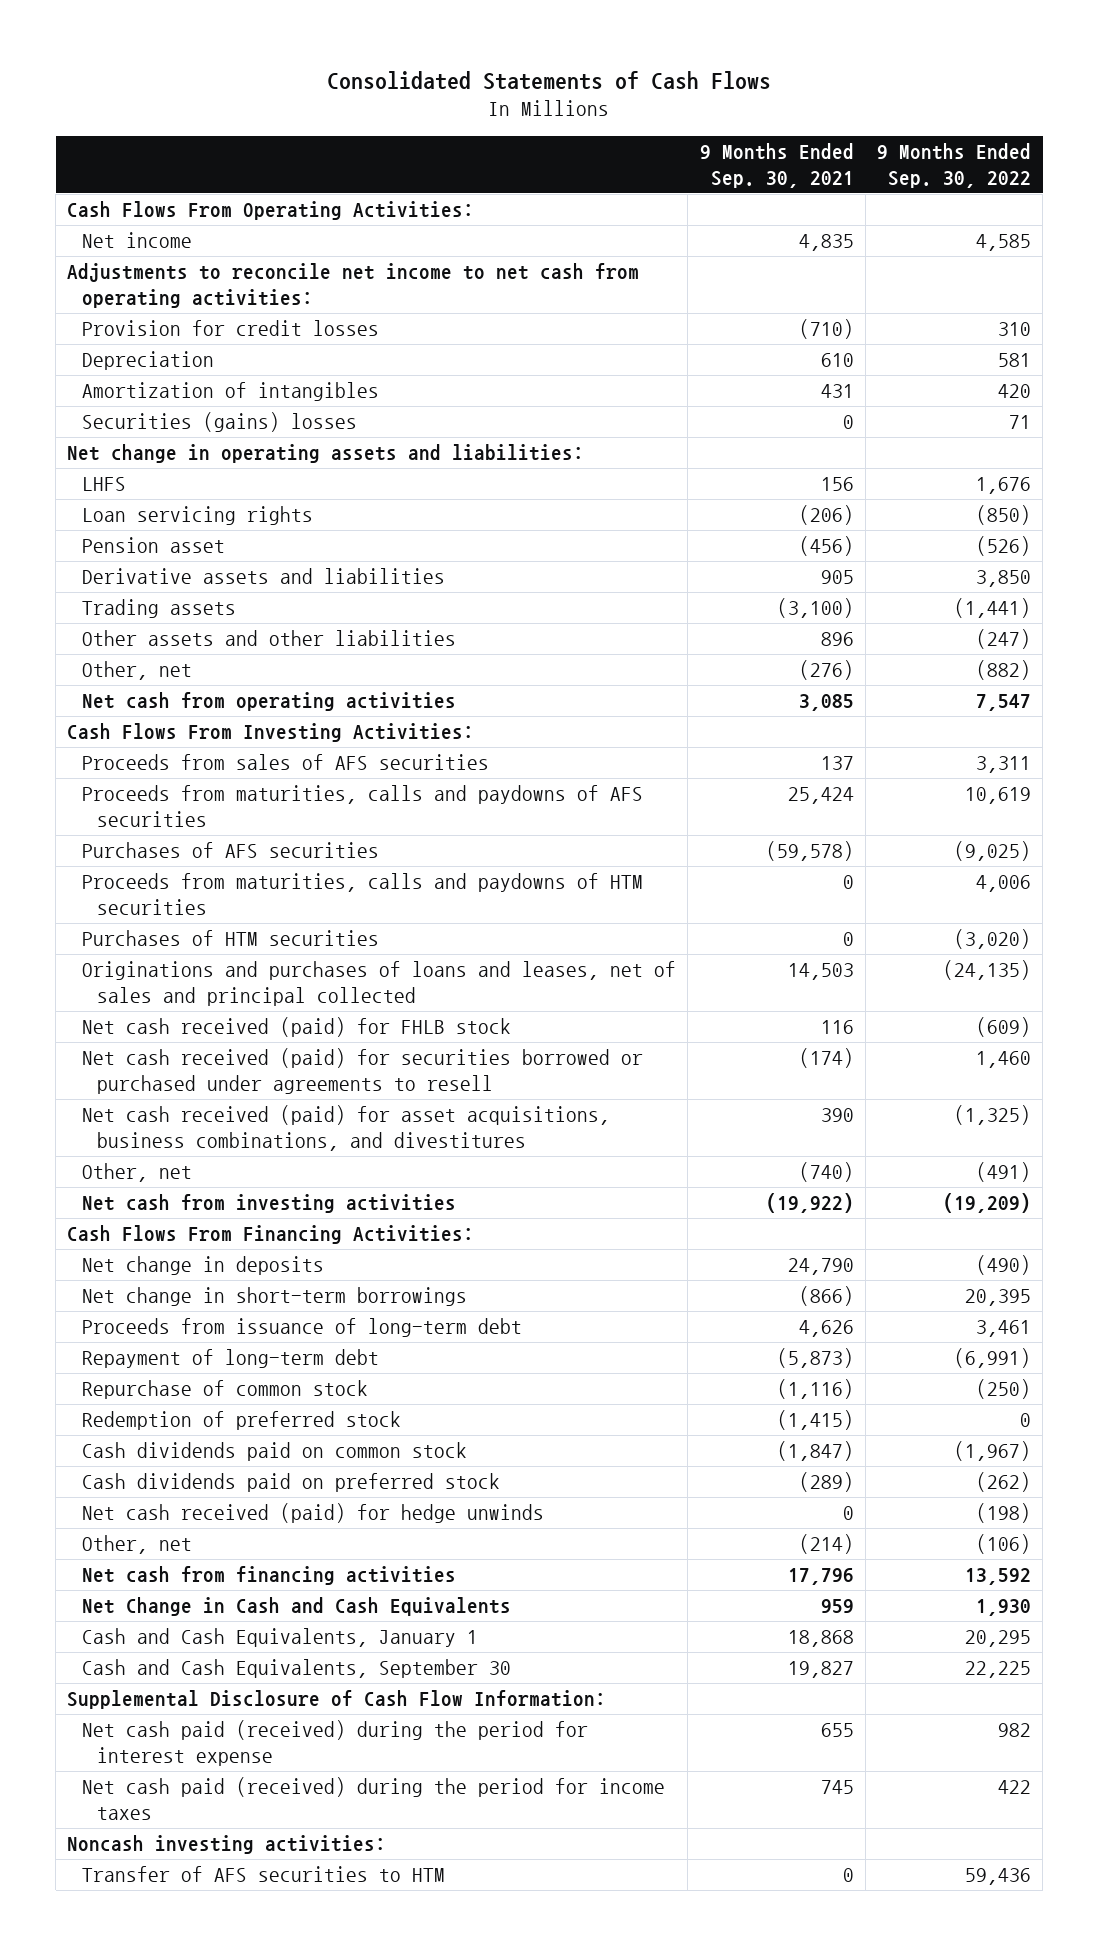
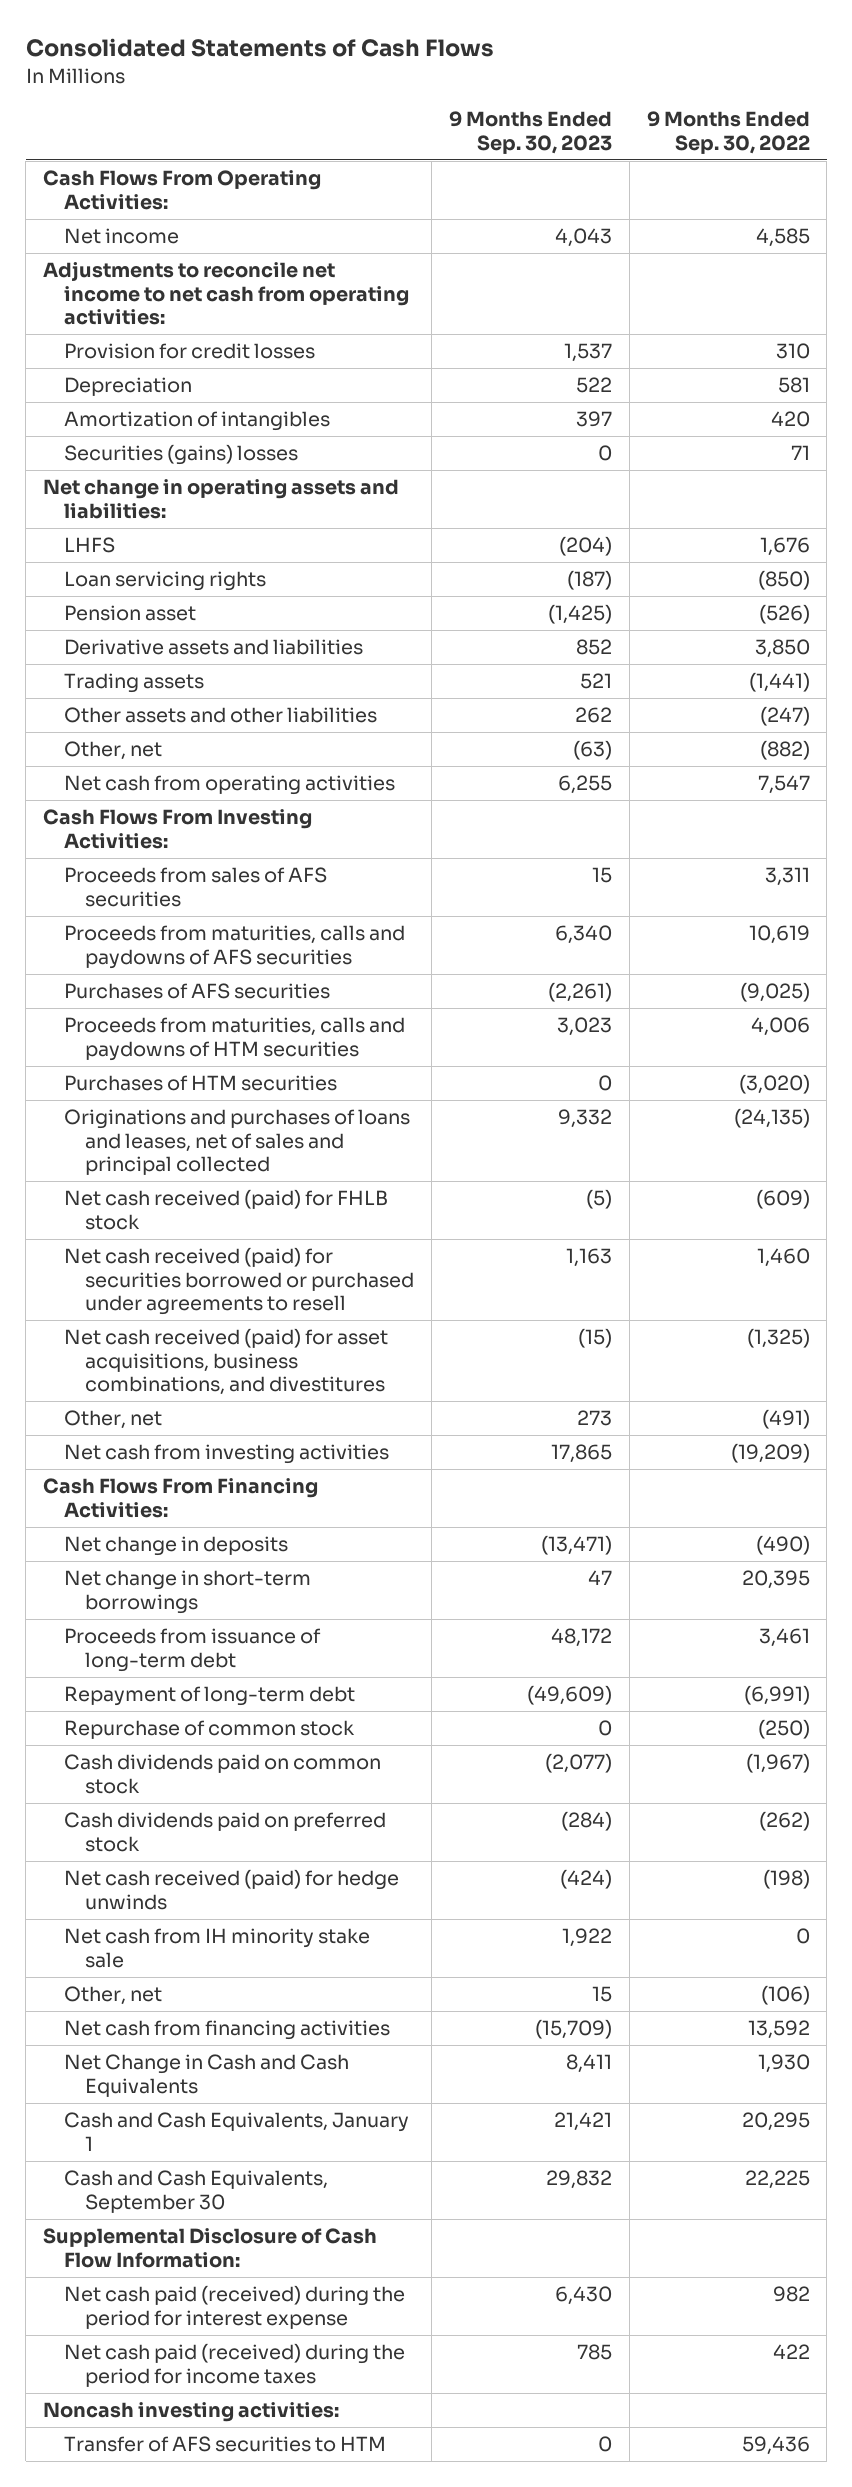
[699,142,854,188] 9 Months Ended Sep. 30, 2021 -> none
none -> [448,111,612,154] 9 Months Ended Sep. 30, 2023
[82,1411,402,1431] Redemption of preferred stock -> none
none -> [63,1928,370,1968] Net cash from IH minority stake sale

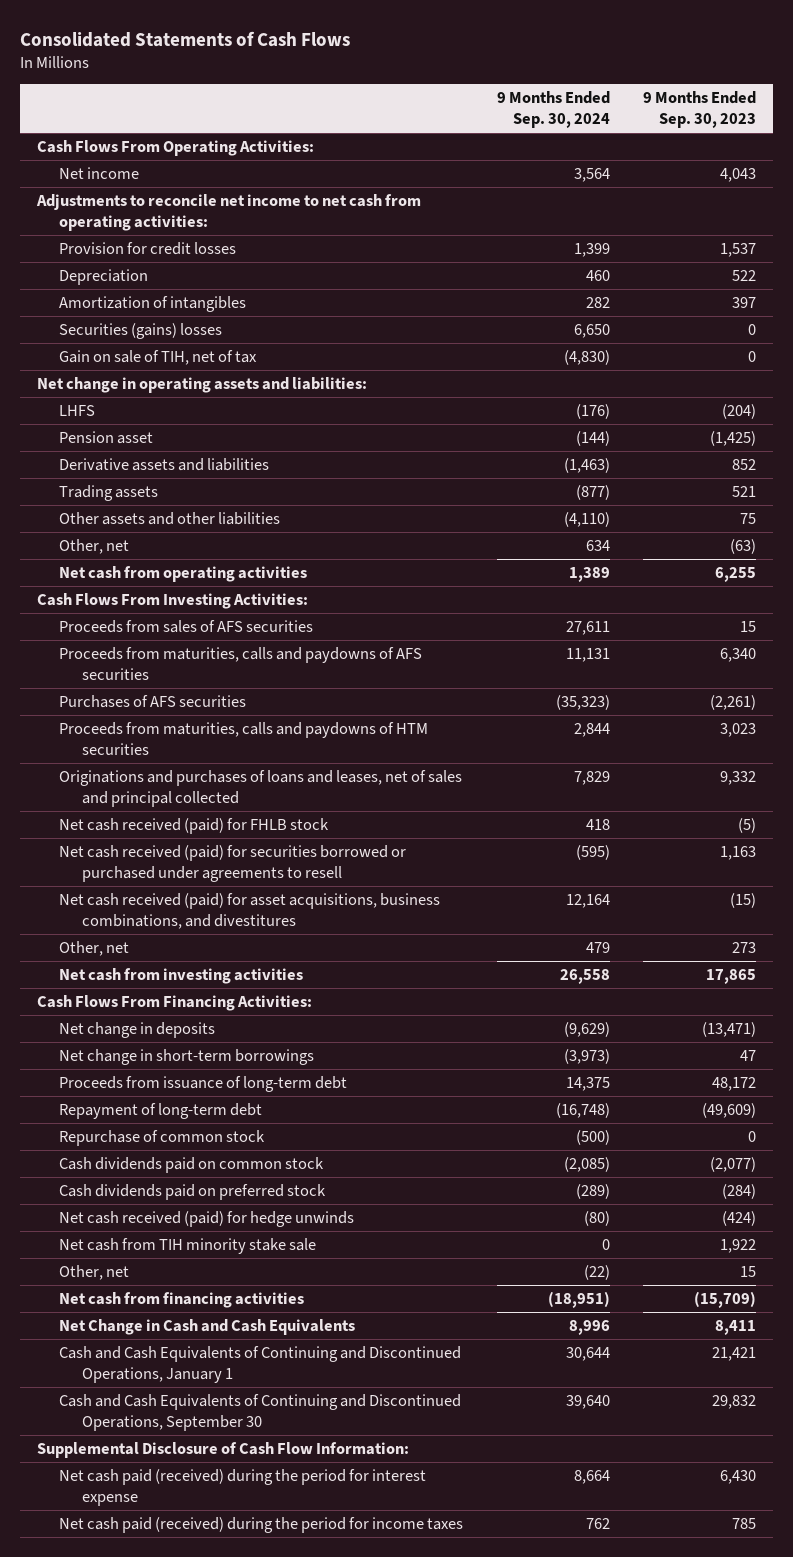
[646,111,810,154] 9 Months Ended Sep. 30, 2022 -> none
none -> [496,91,610,129] 9 Months Ended Sep. 30, 2024
none -> [59,349,258,365] Gain on sale of TIH, net of tax
[63,571,266,592] Loan servicing rights -> none
[574,707,612,724] 262 -> [740,512,757,524] 75
[63,1075,337,1092] Purchases of HTM securities -> none
[63,1928,370,1968] Net cash from IH minority stake sale -> [59,1237,317,1254] Net cash from TIH minority stake sale
[63,2112,409,2151] Cash and Cash Equivalents, January 1 -> [59,1345,462,1383] Cash and Cash Equivalents of Continuing and Discontinued Operations, January 1
[63,2170,328,2213] Cash and Cash Equivalents, September 30 -> [59,1393,462,1431] Cash and Cash Equivalents of Continuing and Discontinued Operations, September 30
[42,2402,339,2423] Noncash investing activities: -> none
[63,2436,386,2453] Transfer of AFS securities to HTM -> none

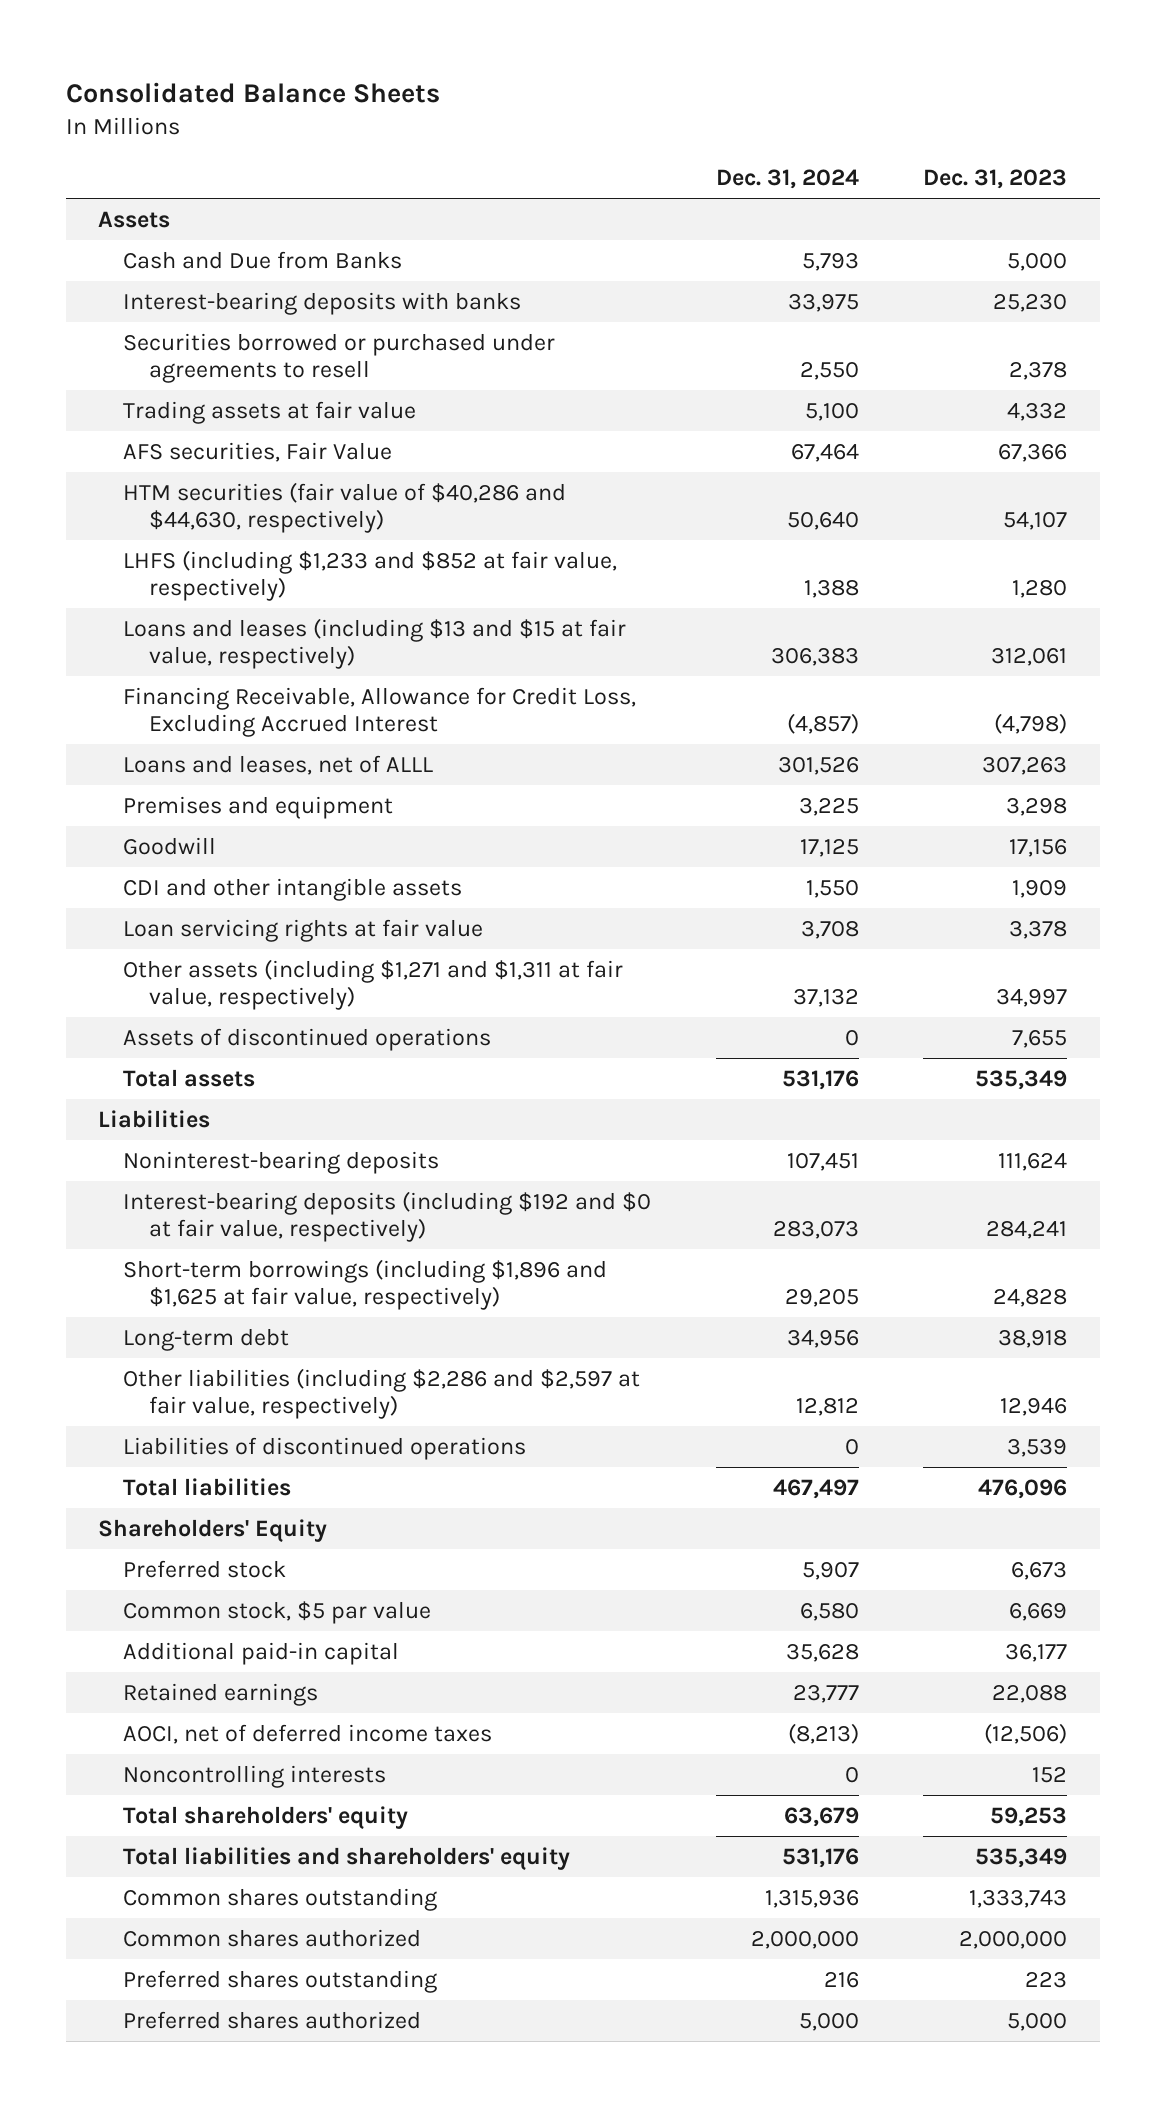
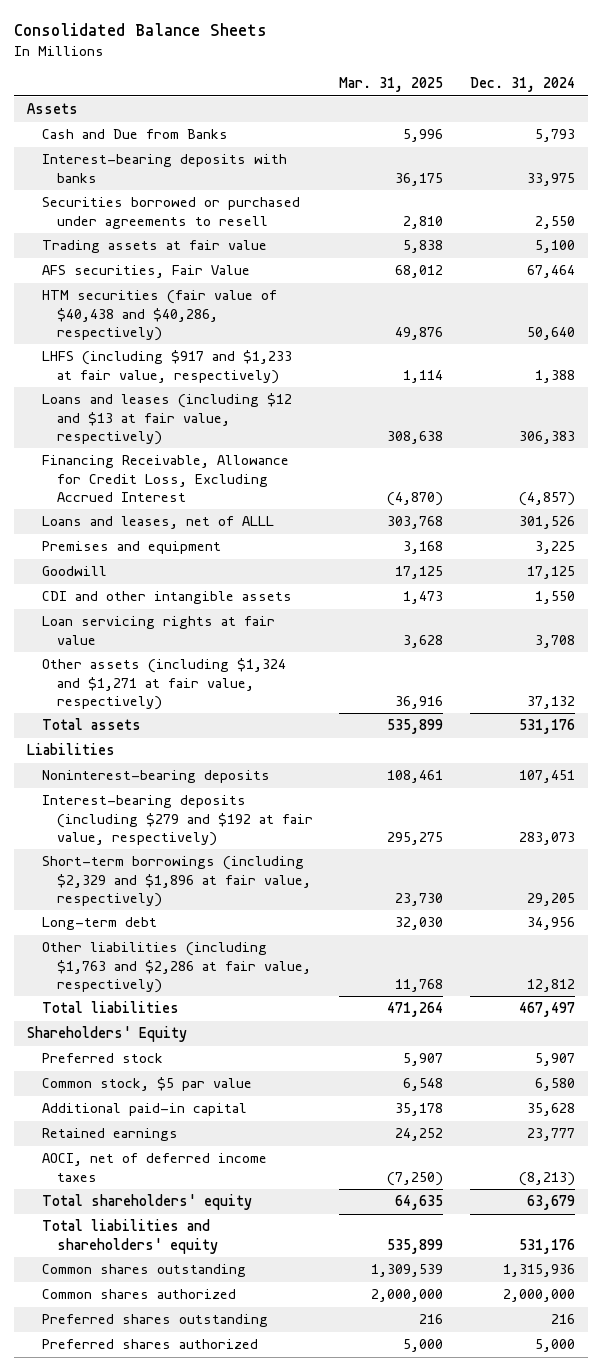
[923,168,1068,189] Dec. 31, 2023 -> none
none -> [339,77,444,93] Mar. 31, 2025
[123,481,567,533] HTM securities (fair value of $40,286 and $44,630, respectively) -> [41,290,277,342] HTM securities (fair value of $40,438 and $40,286, respectively)
[123,549,618,601] LHFS (including $1,233 and $852 at fair value, respectively) -> [41,350,292,384] LHFS (including $917 and $1,233 at fair value, respectively)
[123,617,627,669] Loans and leases (including $13 and $15 at fair value, respectively) -> [41,393,292,446] Loans and leases (including $12 and $13 at fair value, respectively)
[123,1027,492,1051] Assets of discontinued operations -> none
[123,958,624,1010] Other assets (including $1,271 and $1,311 at fair value, respectively) -> [41,658,286,711] Other assets (including $1,324 and $1,271 at fair value, respectively)
[123,1190,652,1242] Interest-bearing deposits (including $192 and $0 at fair value, respectively) -> [41,795,313,847] Interest-bearing deposits (including $279 and $192 at fair value, respectively)
[123,1258,608,1310] Short-term borrowings (including $1,896 and $1,625 at fair value, respectively) -> [41,856,311,908] Short-term borrowings (including $2,329 and $1,896 at fair value, respectively)
[123,1436,527,1460] Liabilities of discontinued operations -> none
[123,1367,641,1419] Other liabilities (including $2,286 and $2,597 at fair value, respectively) -> [41,942,311,994] Other liabilities (including $1,763 and $2,286 at fair value, respectively)
[123,1764,387,1788] Noncontrolling interests -> none

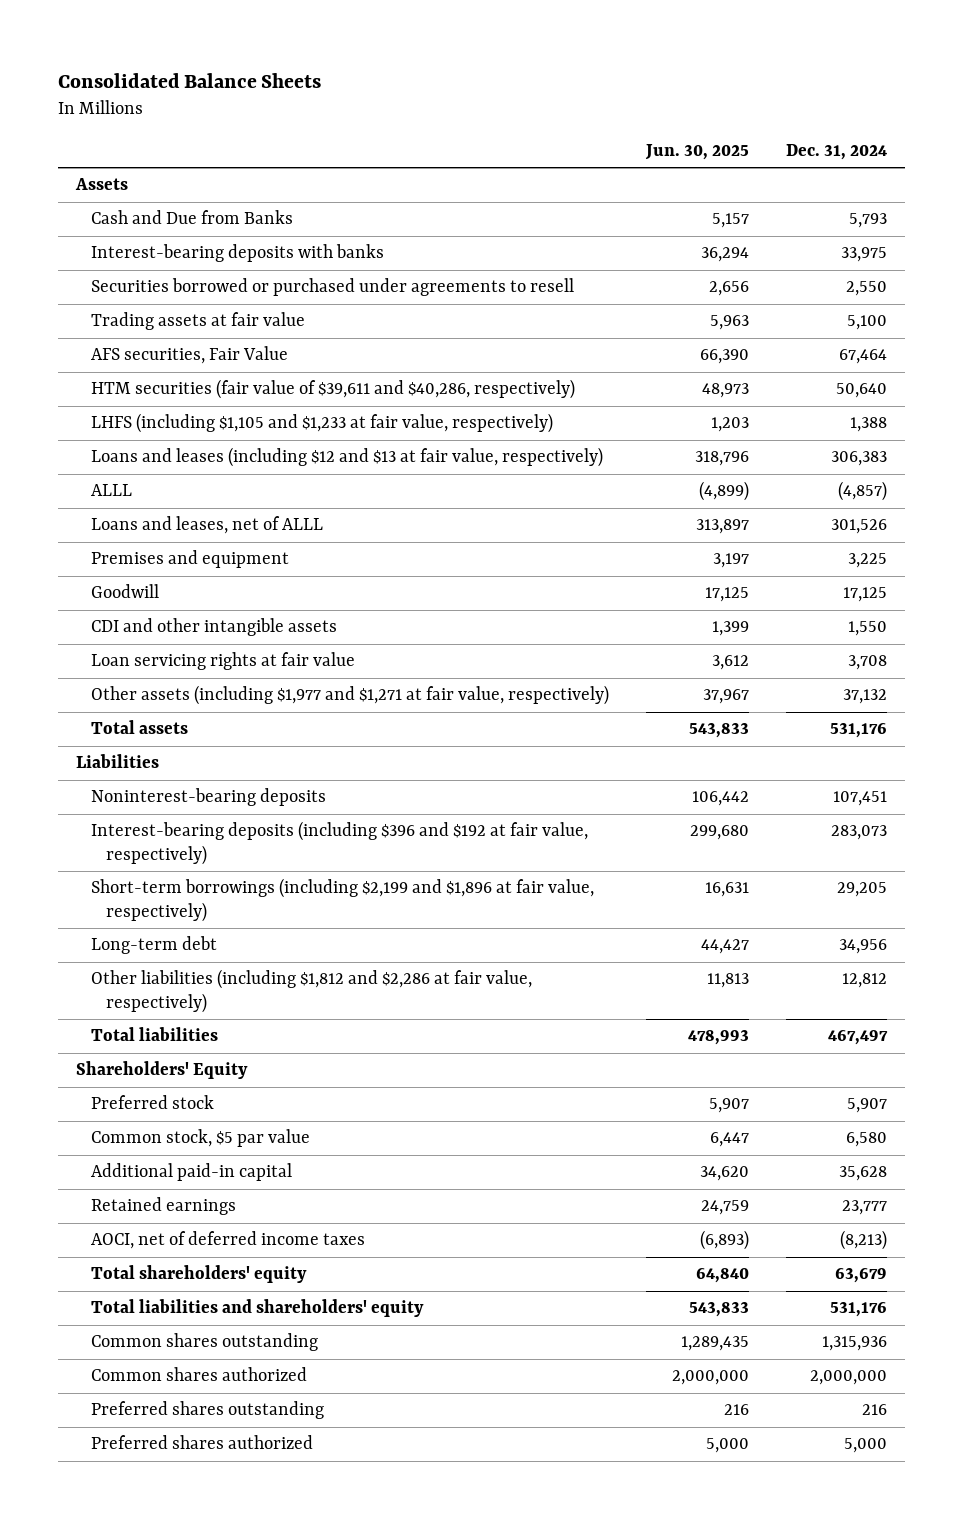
[339,77,444,93] Mar. 31, 2025 -> none
none -> [644,143,749,160] Jun. 30, 2025
[41,290,277,342] HTM securities (fair value of $40,438 and $40,286, respectively) -> [90,379,575,400] HTM securities (fair value of $39,611 and $40,286, respectively)
[41,350,292,384] LHFS (including $917 and $1,233 at fair value, respectively) -> [90,413,553,434] LHFS (including $1,105 and $1,233 at fair value, respectively)
[41,455,289,503] Financing Receivable, Allowance for Credit Loss, Excluding Accrued Interest -> [90,484,132,497] ALLL
[41,658,286,711] Other assets (including $1,324 and $1,271 at fair value, respectively) -> [90,685,609,706] Other assets (including $1,977 and $1,271 at fair value, respectively)
[41,795,313,847] Interest-bearing deposits (including $279 and $192 at fair value, respectively) -> [90,821,588,866] Interest-bearing deposits (including $396 and $192 at fair value, respectively)
[41,856,311,908] Short-term borrowings (including $2,329 and $1,896 at fair value, respectively) -> [90,878,594,923] Short-term borrowings (including $2,199 and $1,896 at fair value, respectively)
[41,942,311,994] Other liabilities (including $1,763 and $2,286 at fair value, respectively) -> [90,969,532,1014] Other liabilities (including $1,812 and $2,286 at fair value, respectively)

